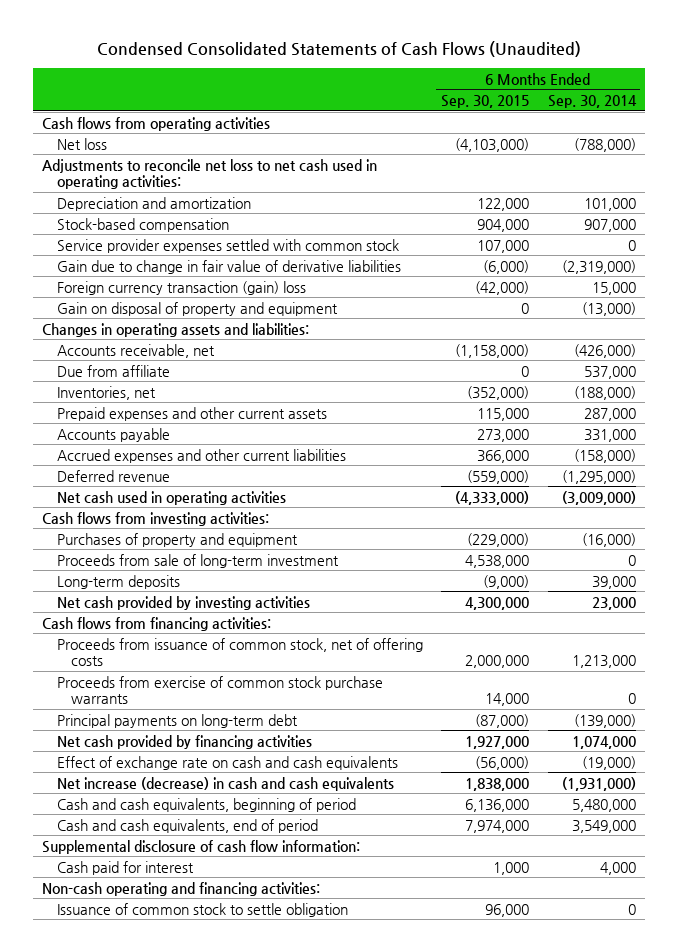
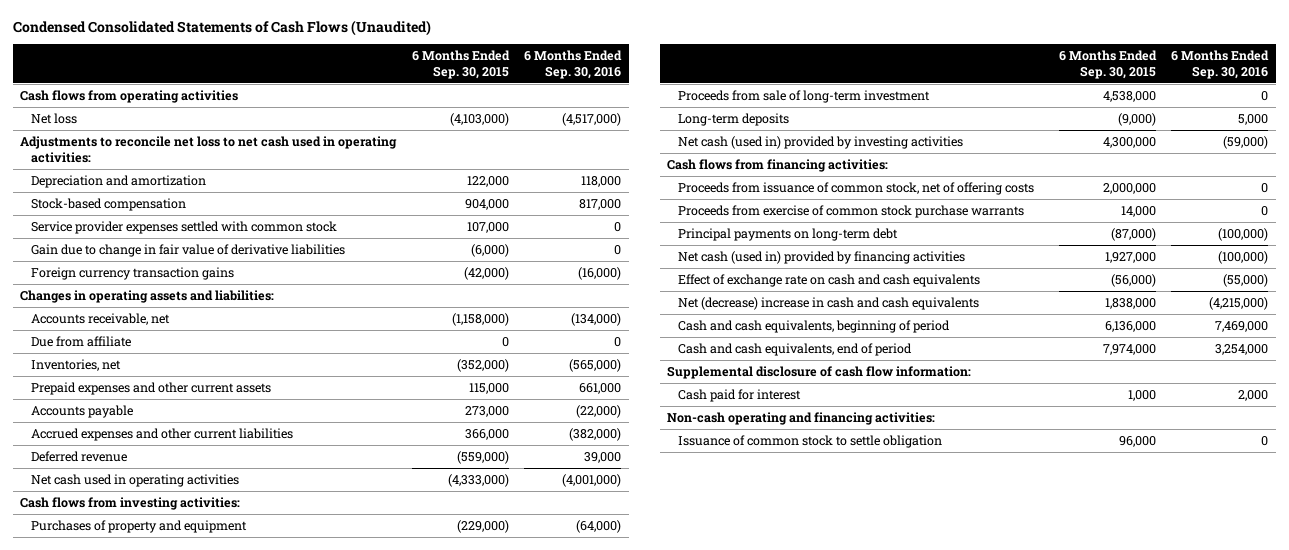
[547,95,637,109] Sep. 30, 2014 -> none
none -> [524,49,623,79] 6 Months Ended Sep. 30, 2016
[56,301,338,316] Gain on disposal of property and equipment -> none
[56,280,306,295] Foreign currency transaction (gain) loss -> [30,266,234,280] Foreign currency transaction gains
[56,595,310,610] Net cash provided by investing activities -> [677,135,963,149] Net cash (used in) provided by investing activities
[56,734,312,749] Net cash provided by financing activities -> [677,250,965,264] Net cash (used in) provided by financing activities
[56,776,394,791] Net increase (decrease) in cash and cash equivalents -> [677,296,979,310] Net (decrease) increase in cash and cash equivalents

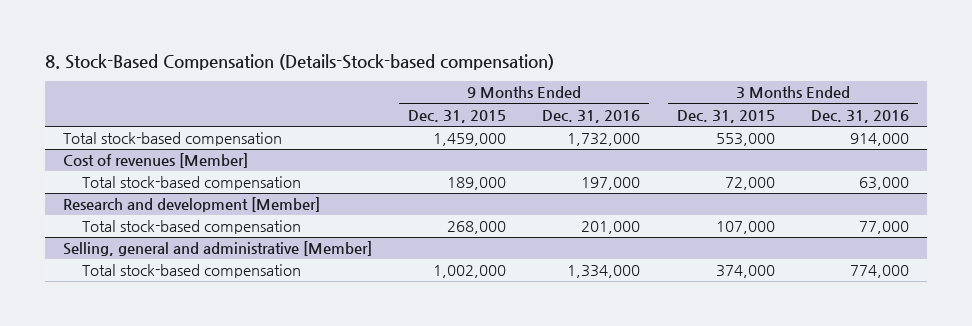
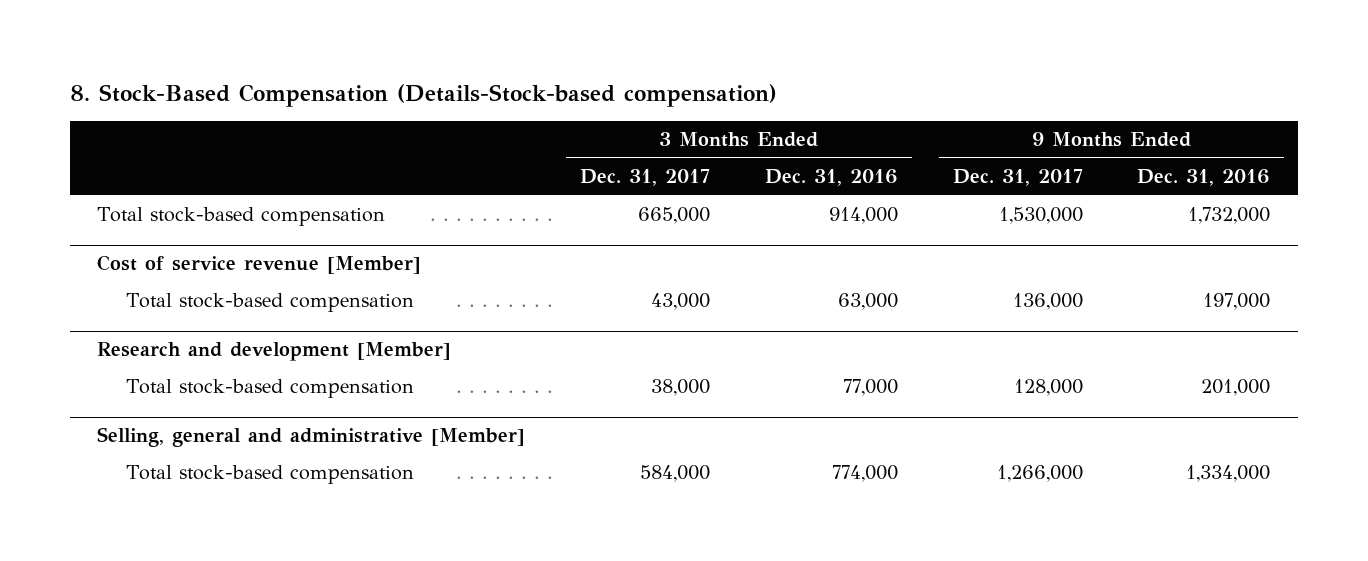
[408,109,507,123] Dec. 31, 2015 -> none
[676,109,775,123] Dec. 31, 2015 -> none
none -> [580,169,711,187] Dec. 31, 2017
none -> [952,169,1083,187] Dec. 31, 2017
[62,153,248,169] Cost of revenues [Member] -> [97,255,422,275] Cost of service revenue [Member]

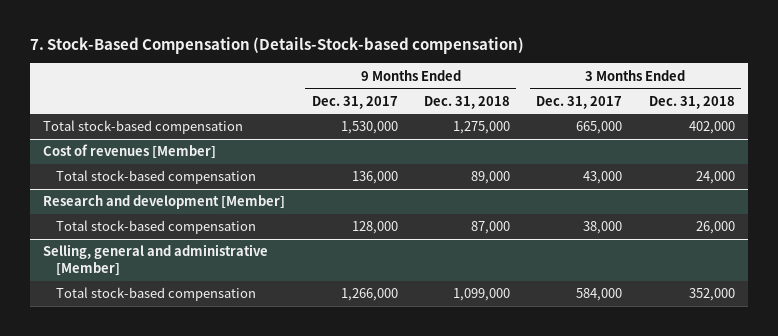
[69,84,777,108] 8. Stock-Based Compensation (Details-Stock-based compensation) -> [29,37,524,55] 7. Stock-Based Compensation (Details-Stock-based compensation)
[764,169,898,187] Dec. 31, 2016 -> none
[1137,169,1271,187] Dec. 31, 2016 -> none
none -> [423,95,510,109] Dec. 31, 2018
none -> [648,95,735,109] Dec. 31, 2018
[97,255,422,275] Cost of service revenue [Member] -> [43,144,217,160] Cost of revenues [Member]

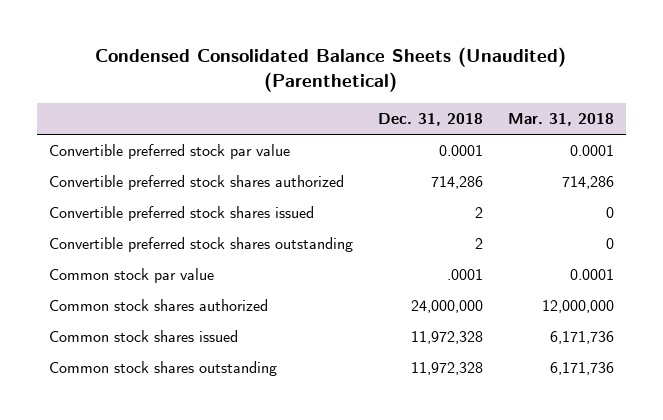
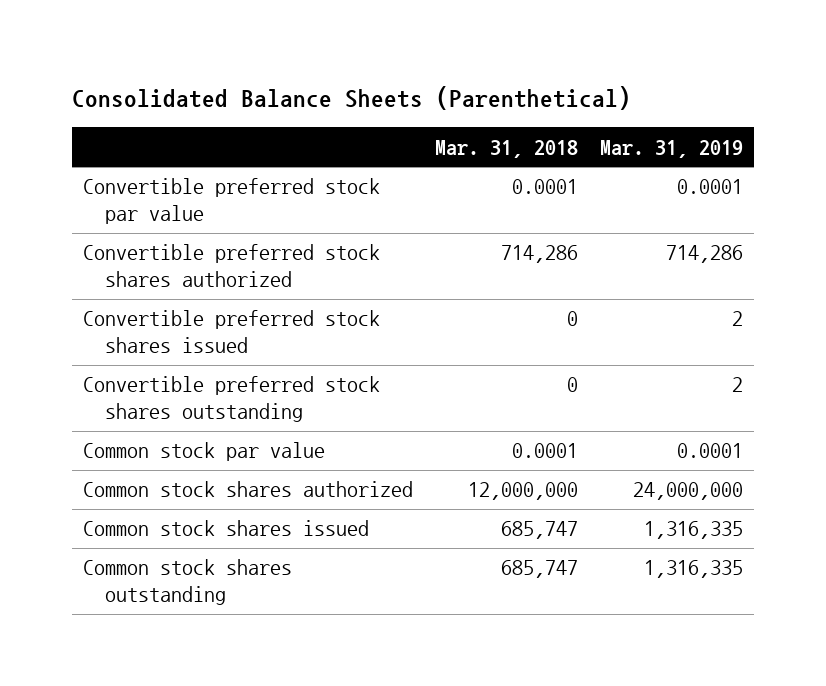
[95,46,567,92] Condensed Consolidated Balance Sheets (Unaudited) (Parenthetical) -> [72,85,632,110] Consolidated Balance Sheets (Parenthetical)
[377,113,483,127] Dec. 31, 2018 -> none
none -> [599,139,743,158] Mar. 31, 2019
[549,331,614,345] 6,171,736 -> [501,521,579,540] 685,747
[549,362,614,376] 6,171,736 -> [501,560,579,579] 685,747

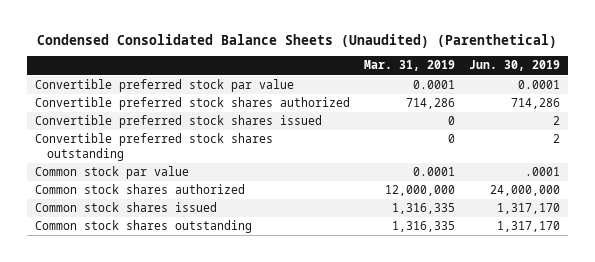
[72,85,632,110] Consolidated Balance Sheets (Parenthetical) -> [37,33,558,48] Condensed Consolidated Balance Sheets (Unaudited) (Parenthetical)
[435,139,579,158] Mar. 31, 2018 -> none
none -> [469,60,561,72] Jun. 30, 2019
[731,311,743,327] 2 -> [447,116,455,126] 0
[731,377,743,393] 2 -> [447,134,455,144] 0
[632,482,743,501] 24,000,000 -> [384,185,455,197] 12,000,000

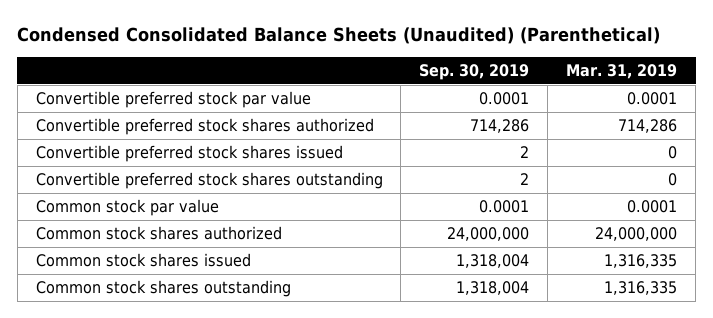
[469,60,561,72] Jun. 30, 2019 -> none
none -> [419,64,530,81] Sep. 30, 2019
[384,185,455,197] 12,000,000 -> [595,227,678,242] 24,000,000

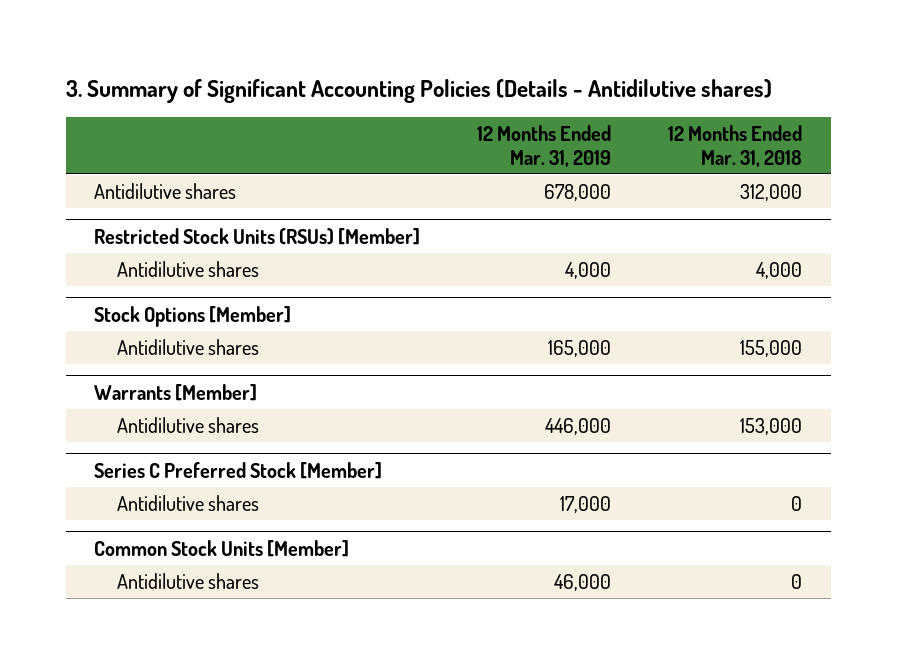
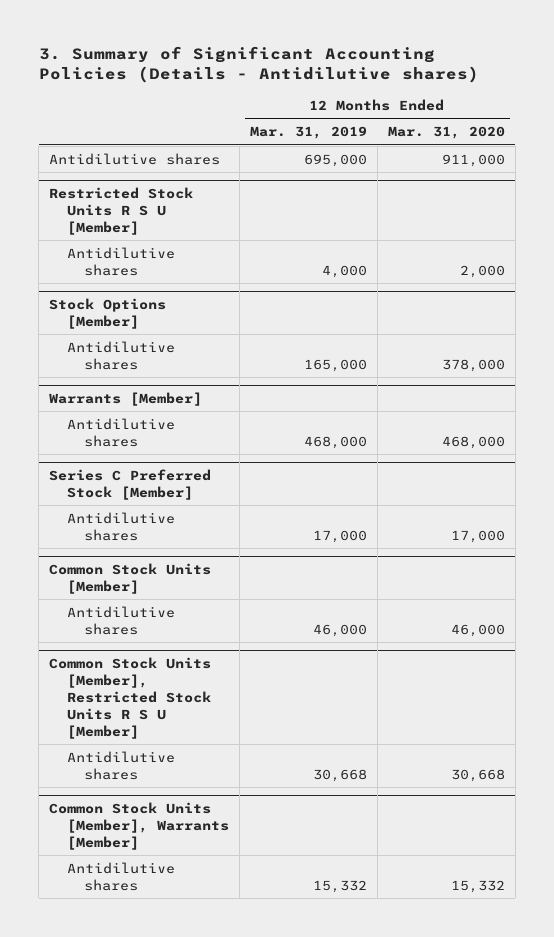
[668,124,803,167] 12 Months Ended Mar. 31, 2018 -> none
none -> [387,126,505,140] Mar. 31, 2020
[544,183,612,201] 678,000 -> [303,153,367,167] 695,000
[94,227,421,245] Restricted Stock Units (RSUs) [Member] -> [49,187,194,235] Restricted Stock Units R S U [Member]
[545,417,612,435] 446,000 -> [303,435,367,449] 468,000
none -> [49,657,212,739] Common Stock Units [Member], Restricted Stock Units R S U [Member]
none -> [66,750,175,780] Antidilutive shares
none -> [49,802,229,850] Common Stock Units [Member], Warrants [Member]
none -> [66,861,175,891] Antidilutive shares

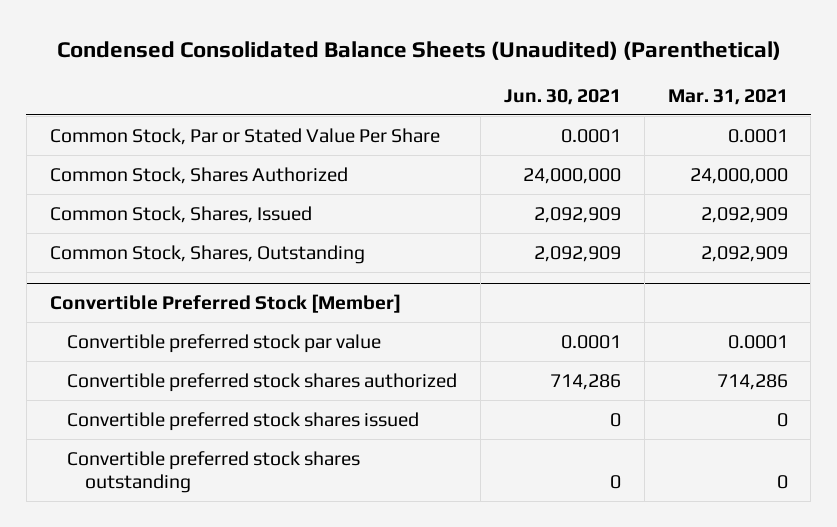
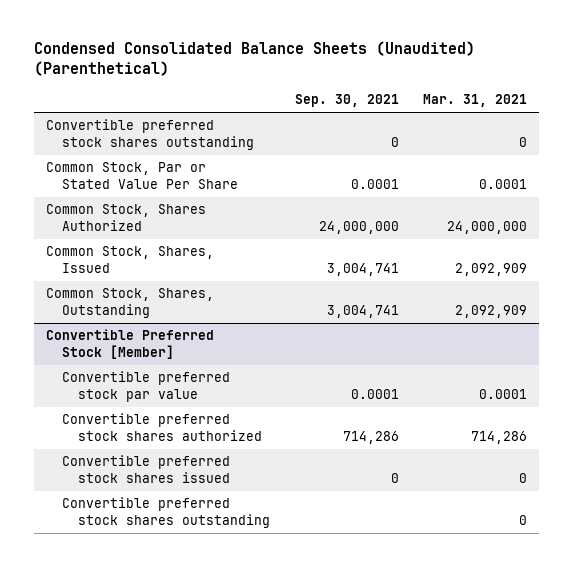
[504,88,622,105] Jun. 30, 2021 -> none
none -> [294,94,399,108] Sep. 30, 2021
none -> [46,119,255,151] Convertible preferred stock shares outstanding

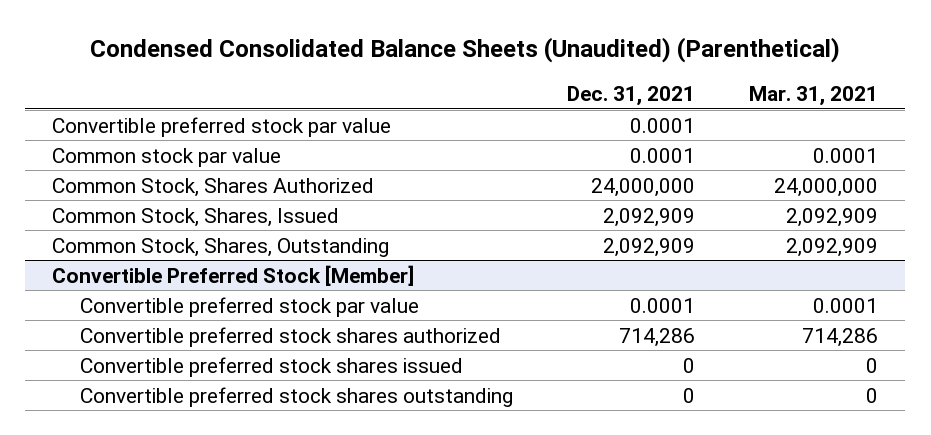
[294,94,399,108] Sep. 30, 2021 -> none
none -> [567,85,696,106] Dec. 31, 2021
[46,119,255,151] Convertible preferred stock shares outstanding -> none
none -> [52,116,392,137] Convertible preferred stock par value
[46,162,239,190] Common Stock, Par or Stated Value Per Share -> [52,147,282,167] Common stock par value

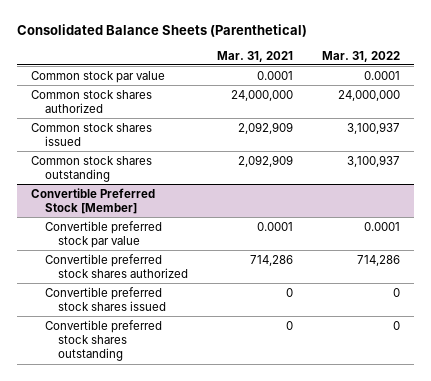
[90,37,841,64] Condensed Consolidated Balance Sheets (Unaudited) (Parenthetical) -> [16,23,307,37] Consolidated Balance Sheets (Parenthetical)
[567,85,696,106] Dec. 31, 2021 -> none
none -> [321,50,400,62] Mar. 31, 2022
[52,116,392,137] Convertible preferred stock par value -> none
[52,177,375,197] Common Stock, Shares Authorized -> [31,89,153,114] Common stock shares authorized
[52,207,340,227] Common Stock, Shares, Issued -> [31,122,153,147] Common stock shares issued
[52,237,390,257] Common Stock, Shares, Outstanding -> [31,155,153,183] Common stock shares outstanding

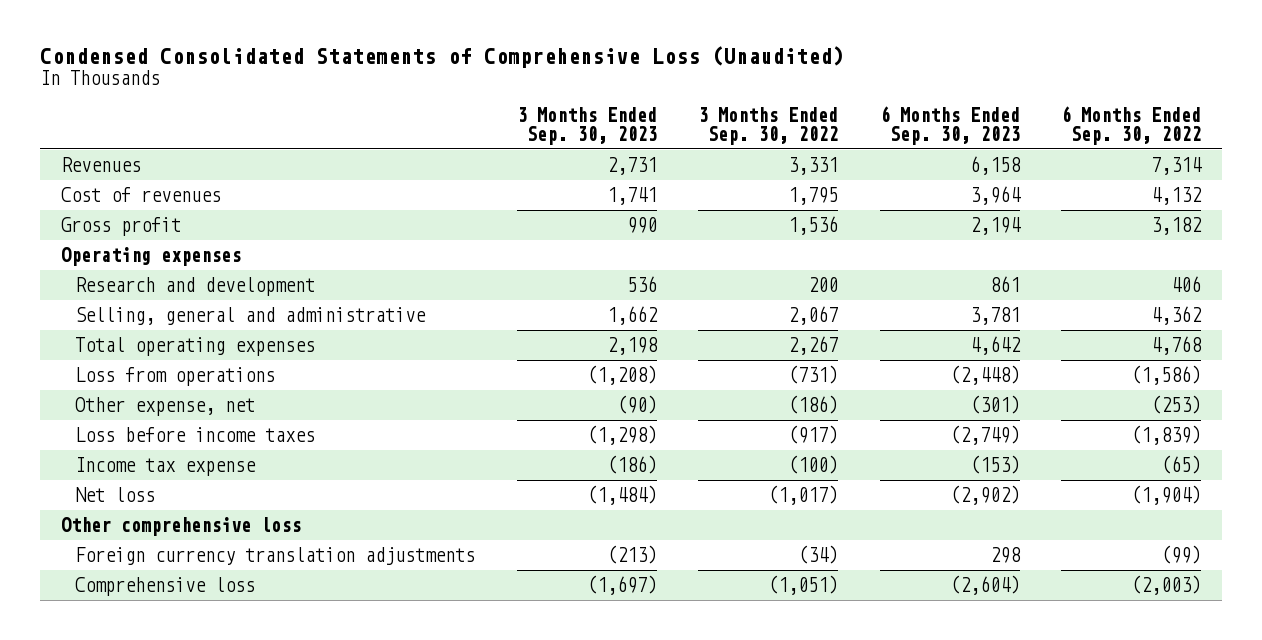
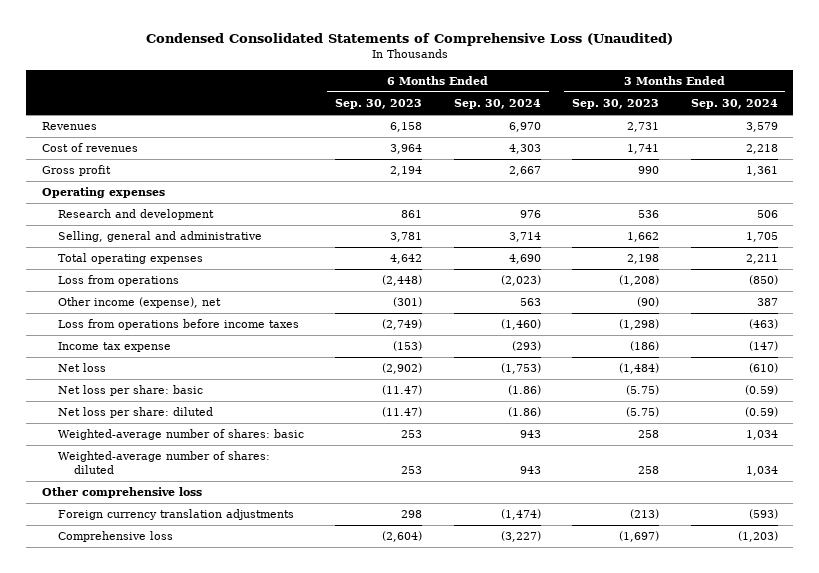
[698,107,839,145] 3 Months Ended Sep. 30, 2022 -> none
[1061,106,1202,145] 6 Months Ended Sep. 30, 2022 -> none
none -> [453,99,541,110] Sep. 30, 2024
none -> [690,99,778,110] Sep. 30, 2024
[75,397,256,417] Other expense, net -> [57,297,221,309] Other income (expense), net
[75,427,316,443] Loss before income taxes -> [57,319,299,331] Loss from operations before income taxes
none -> [57,385,203,397] Net loss per share: basic
none -> [57,407,213,419] Net loss per share: diluted
none -> [57,429,304,441] Weighted-average number of shares: basic
none -> [57,451,270,475] Weighted-average number of shares: diluted

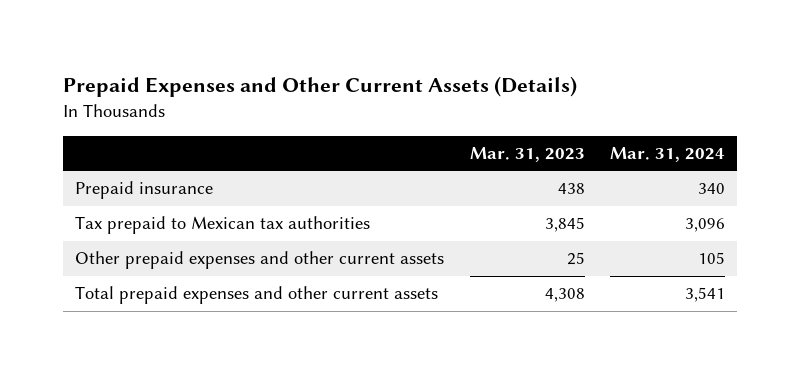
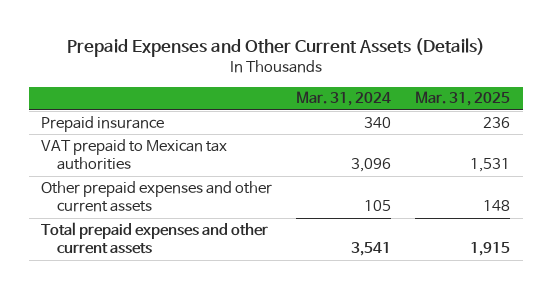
[469,146,585,162] Mar. 31, 2023 -> none
none -> [415,91,511,107] Mar. 31, 2025
[75,216,371,235] Tax prepaid to Mexican tax authorities -> [40,138,227,171] VAT prepaid to Mexican tax authorities

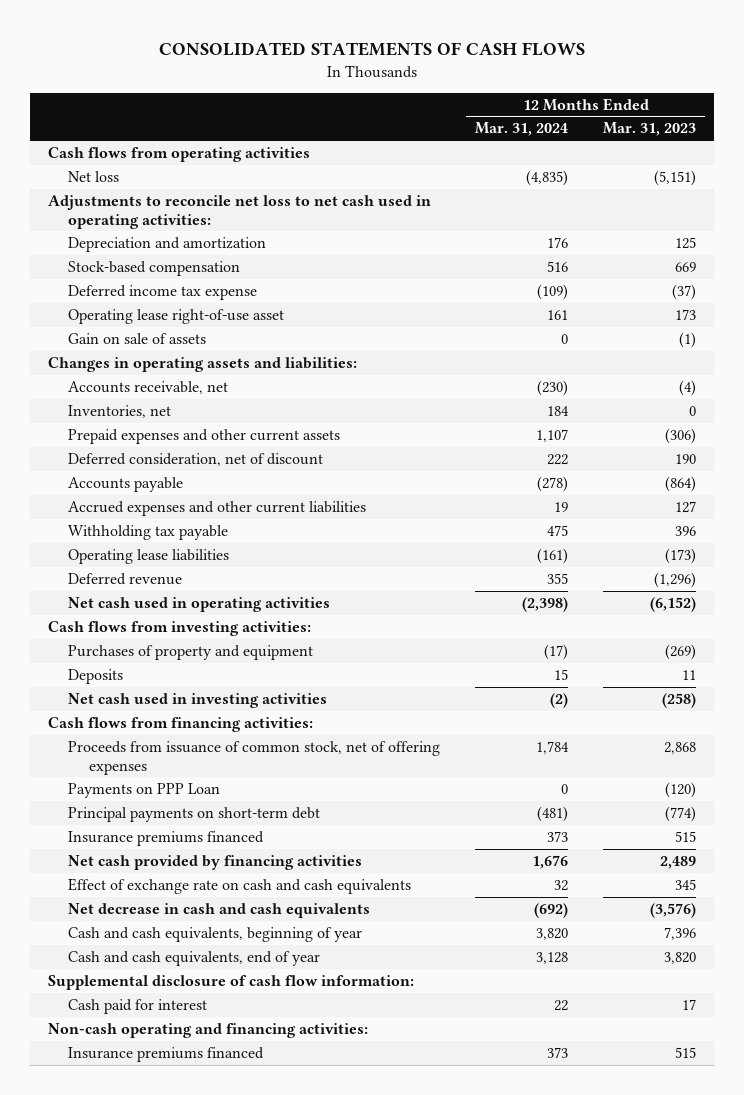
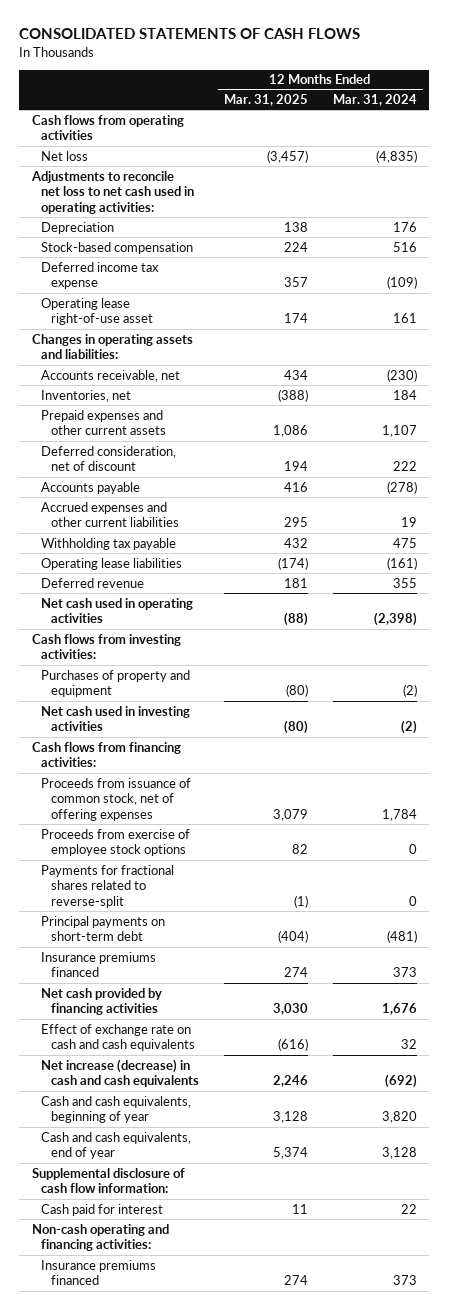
[603,122,697,137] Mar. 31, 2023 -> none
none -> [223,93,308,106] Mar. 31, 2025
[68,237,267,253] Depreciation and amortization -> [41,221,115,234] Depreciation
[68,333,207,345] Gain on sale of assets -> none
[68,669,124,685] Deposits -> none
[544,644,569,661] (17) -> [402,684,417,698] (2)
[68,783,221,799] Payments on PPP Loan -> none
none -> [41,828,191,857] Proceeds from exercise of employee stock options
none -> [41,864,175,909] Payments for fractional shares related to reverse-split
[68,903,371,919] Net decrease in cash and cash equivalents -> [41,1058,199,1088] Net increase (decrease) in cash and cash equivalents

